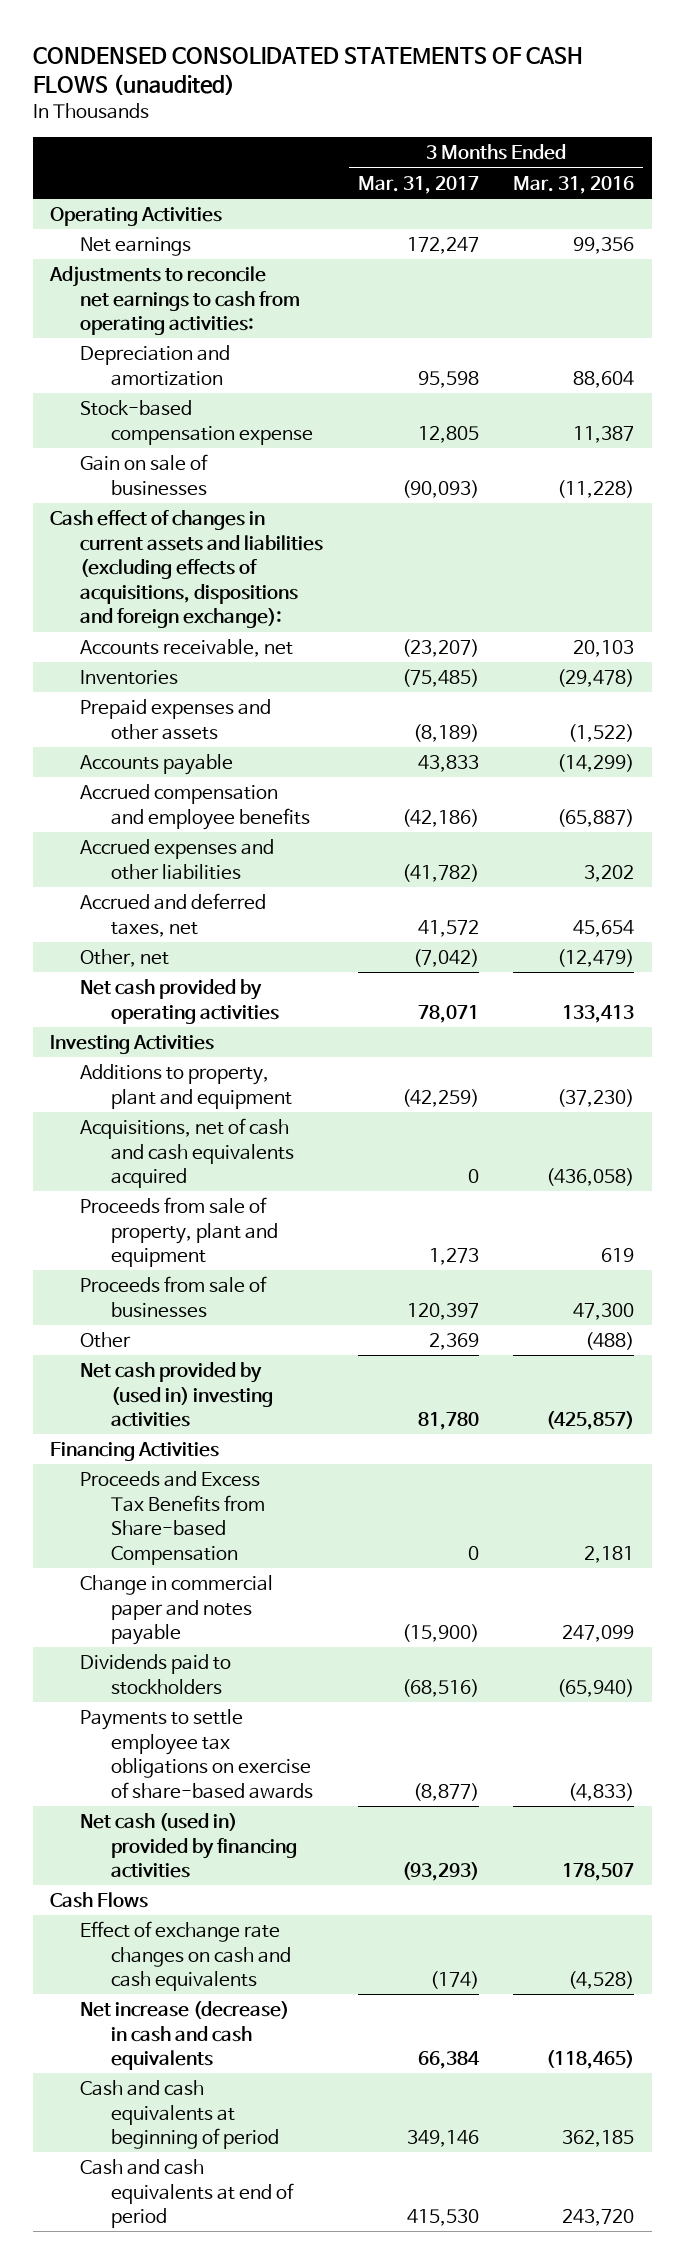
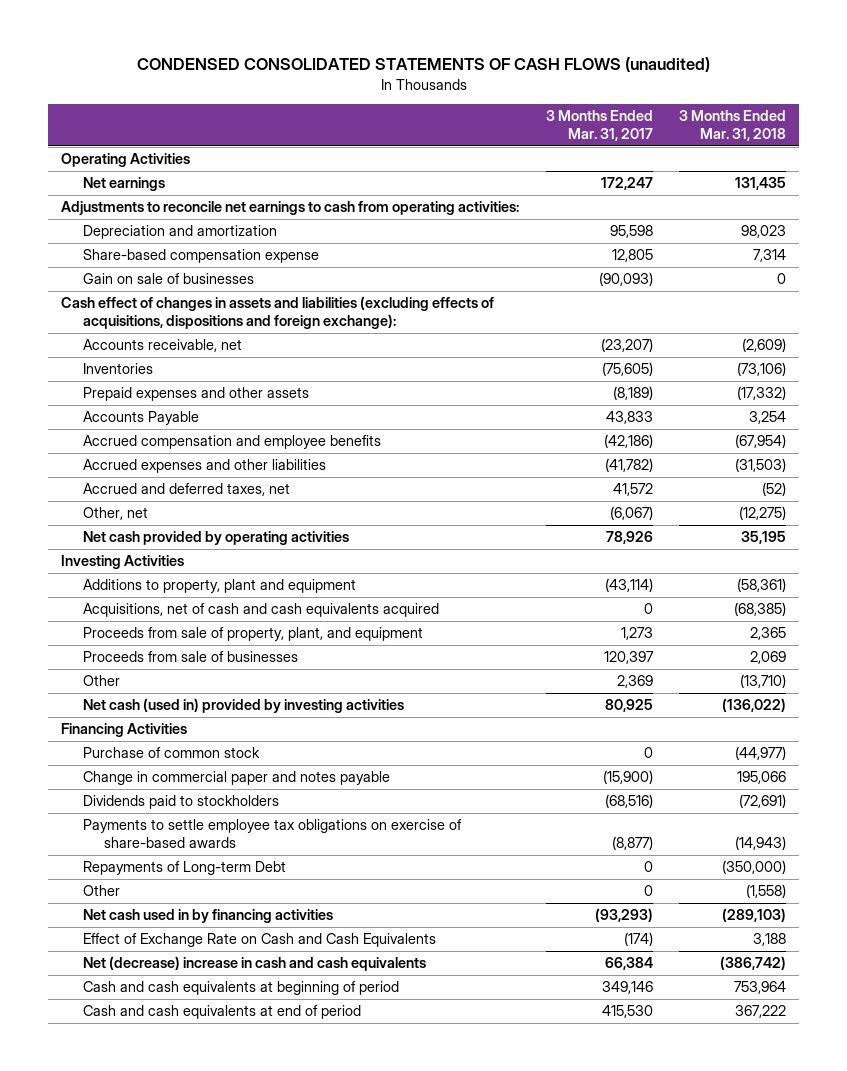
[513,175,635,194] Mar. 31, 2016 -> none
none -> [678,110,786,141] 3 Months Ended Mar. 31, 2018
[80,400,313,445] Stock-based compensation expense -> [82,249,319,264] Share-based compensation expense
[50,510,324,629] Cash effect of changes in current assets and liabilities (excluding effects of acquisitions, dispositions and foreign exchange): -> [61,296,495,330] Cash effect of changes in assets and liabilities (excluding effects of acquisitions, dispositions and foreign exchange):
[401,669,479,688] (75,485) -> [601,362,653,377] (75,605)
[80,754,234,776] Accounts payable -> [82,411,199,426] Accounts Payable
[412,949,479,968] (7,042) -> [609,506,653,521] (6,067)
[417,1004,479,1023] 78,071 -> [605,531,653,545] 78,926
[401,1088,479,1107] (42,259) -> [604,578,653,593] (43,114)
[80,1197,278,1268] Proceeds from sale of property, plant and equipment -> [82,627,423,642] Proceeds from sale of property, plant, and equipment
[80,1362,273,1428] Net cash provided by (used in) investing activities -> [82,698,404,714] Net cash (used in) provided by investing activities
[417,1412,479,1431] 81,780 -> [604,699,653,713] 80,925
[80,1471,265,1565] Proceeds and Excess Tax Benefits from Share-based Compensation -> none
none -> [82,747,260,759] Purchase of common stock
[50,1892,149,1909] Cash Flows -> none
none -> [82,861,286,876] Repayments of Long-term Debt
none -> [82,885,120,897] Other
[80,1813,297,1879] Net cash (used in) provided by financing activities -> [82,909,333,924] Net cash used in by financing activities
[80,1921,291,1992] Effect of exchange rate changes on cash and cash equivalents -> [82,933,436,948] Effect of Exchange Rate on Cash and Cash Equivalents
[80,2001,290,2071] Net increase (decrease) in cash and cash equivalents -> [82,956,426,972] Net (decrease) increase in cash and cash equivalents

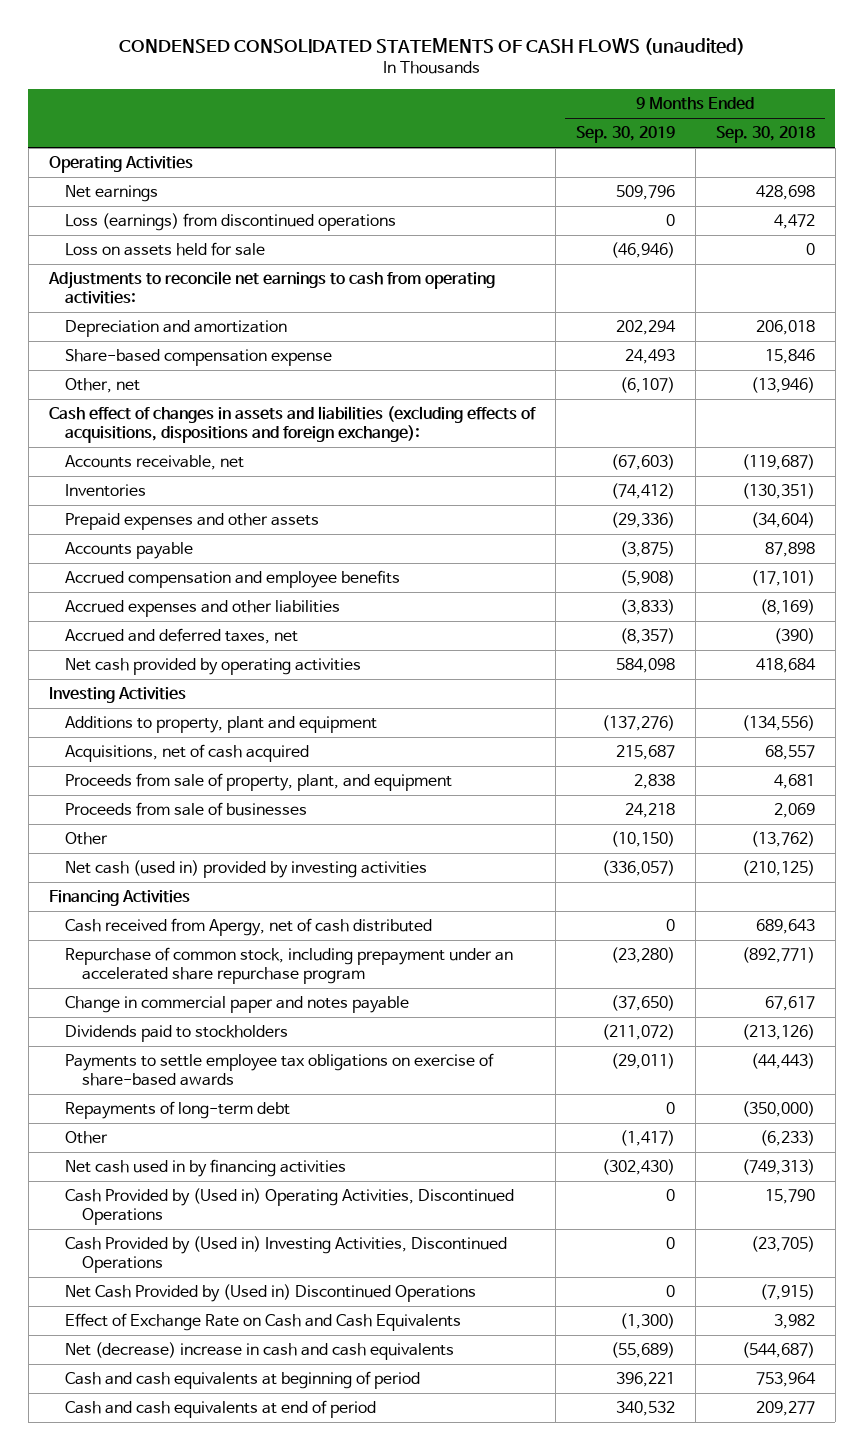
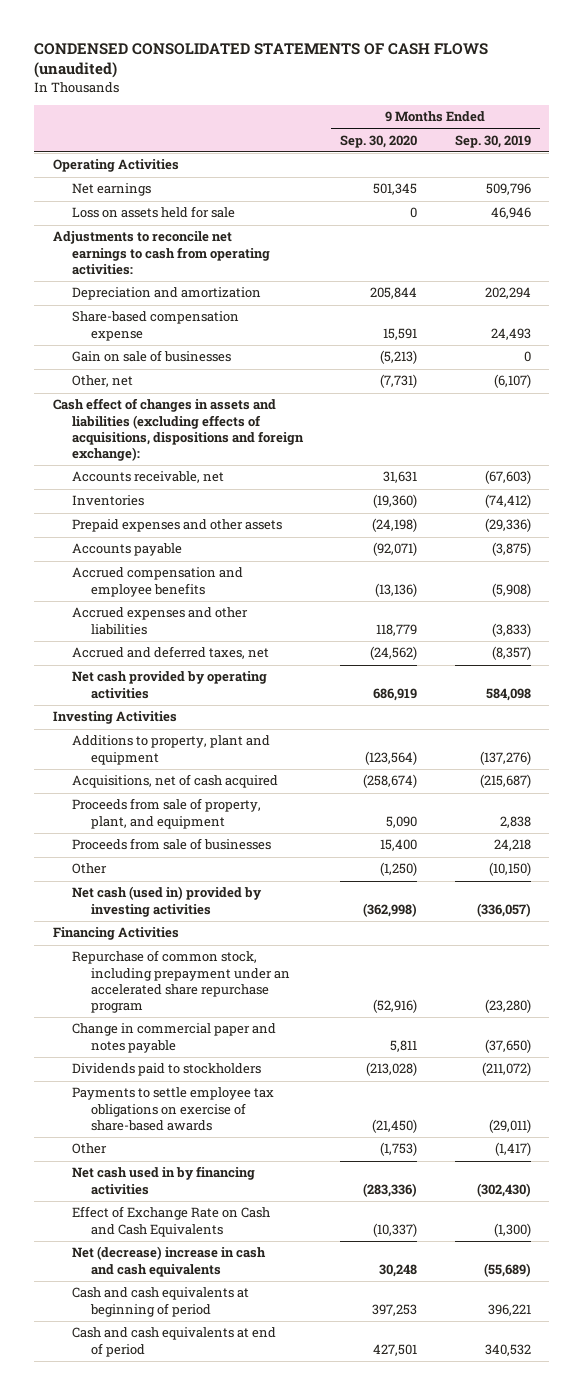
[715,126,815,144] Sep. 30, 2018 -> none
none -> [340,134,418,148] Sep. 30, 2020
[65,213,397,232] Loss (earnings) from discontinued operations -> none
[610,242,675,259] (46,946) -> [490,207,531,220] 46,946
none -> [71,350,231,363] Gain on sale of businesses
[615,745,675,761] 215,687 -> [479,774,531,789] (215,687)
[65,918,433,937] Cash received from Apergy, net of cash distributed -> none
[65,1101,291,1120] Repayments of long-term debt -> none
[65,1188,515,1226] Cash Provided by (Used in) Operating Activities, Discontinued Operations -> none
[65,1236,508,1274] Cash Provided by (Used in) Investing Activities, Discontinued Operations -> none
[65,1284,477,1303] Net Cash Provided by (Used in) Discontinued Operations -> none

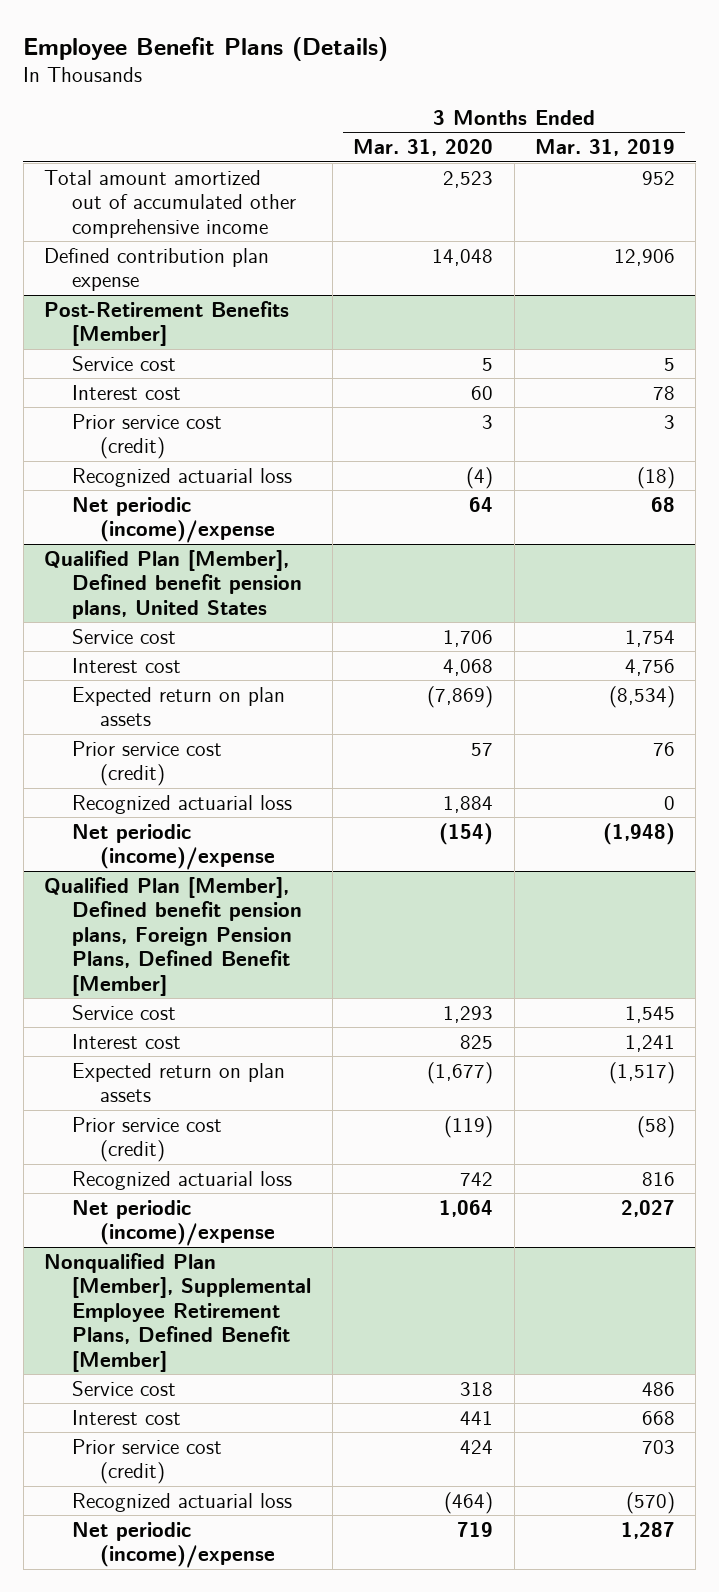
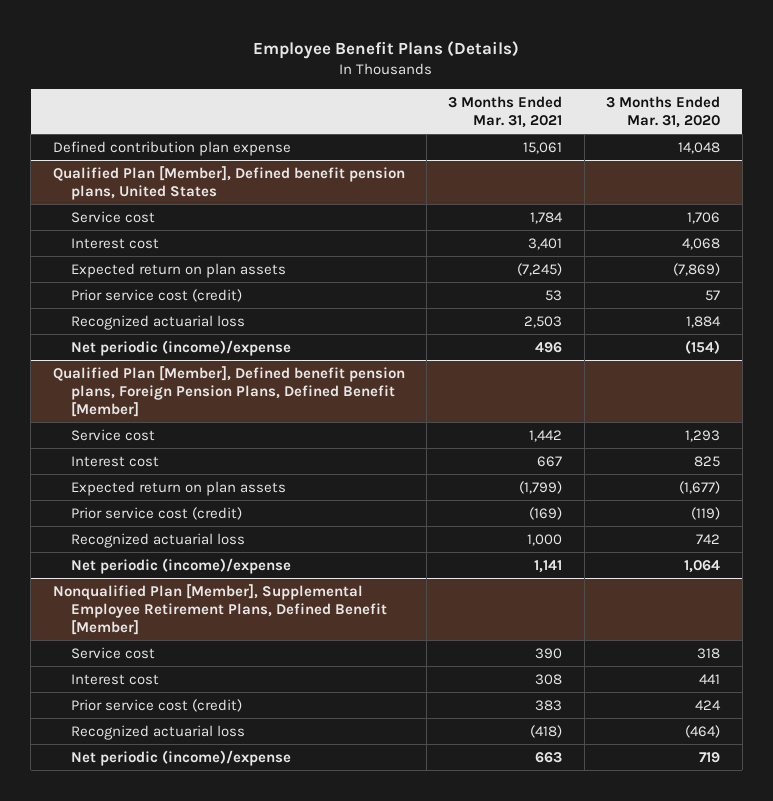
[534,138,675,156] Mar. 31, 2019 -> none
none -> [448,95,563,128] 3 Months Ended Mar. 31, 2021
[44,169,297,238] Total amount amortized out of accumulated other comprehensive income -> none
[44,300,290,347] Post-Retirement Benefits [Member] -> none
[72,355,177,371] Service cost -> none
[72,384,182,400] Interest cost -> none
[72,413,223,460] Prior service cost (credit) -> none
[72,467,293,487] Recognized actuarial loss -> none
[72,496,276,544] Net periodic (income)/expense -> none

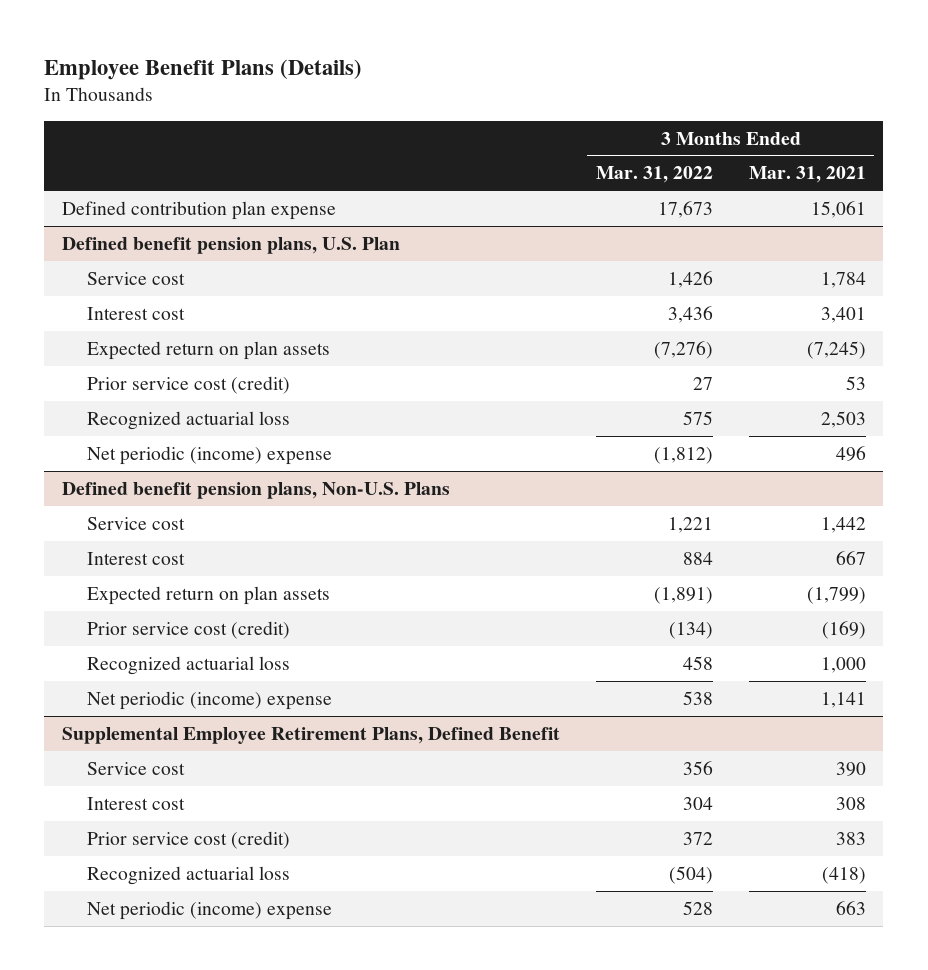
[606,95,721,128] 3 Months Ended Mar. 31, 2020 -> none
none -> [595,166,713,184] Mar. 31, 2022
[52,165,405,200] Qualified Plan [Member], Defined benefit pension plans, United States -> none
none -> [62,236,401,254] Defined benefit pension plans, U.S. Plan
[52,365,405,417] Qualified Plan [Member], Defined benefit pension plans, Foreign Pension Plans, Defined Benefit [Member] -> none
[70,339,291,356] Net periodic (income)/expense -> [87,445,333,465] Net periodic (income) expense
none -> [62,481,451,499] Defined benefit pension plans, Non-U.S. Plans
[70,557,291,574] Net periodic (income)/expense -> [87,690,333,710] Net periodic (income) expense
[52,583,387,635] Nonqualified Plan [Member], Supplemental Employee Retirement Plans, Defined Benefit [Member] -> [62,726,561,744] Supplemental Employee Retirement Plans, Defined Benefit
[70,749,291,766] Net periodic (income)/expense -> [87,900,333,920] Net periodic (income) expense

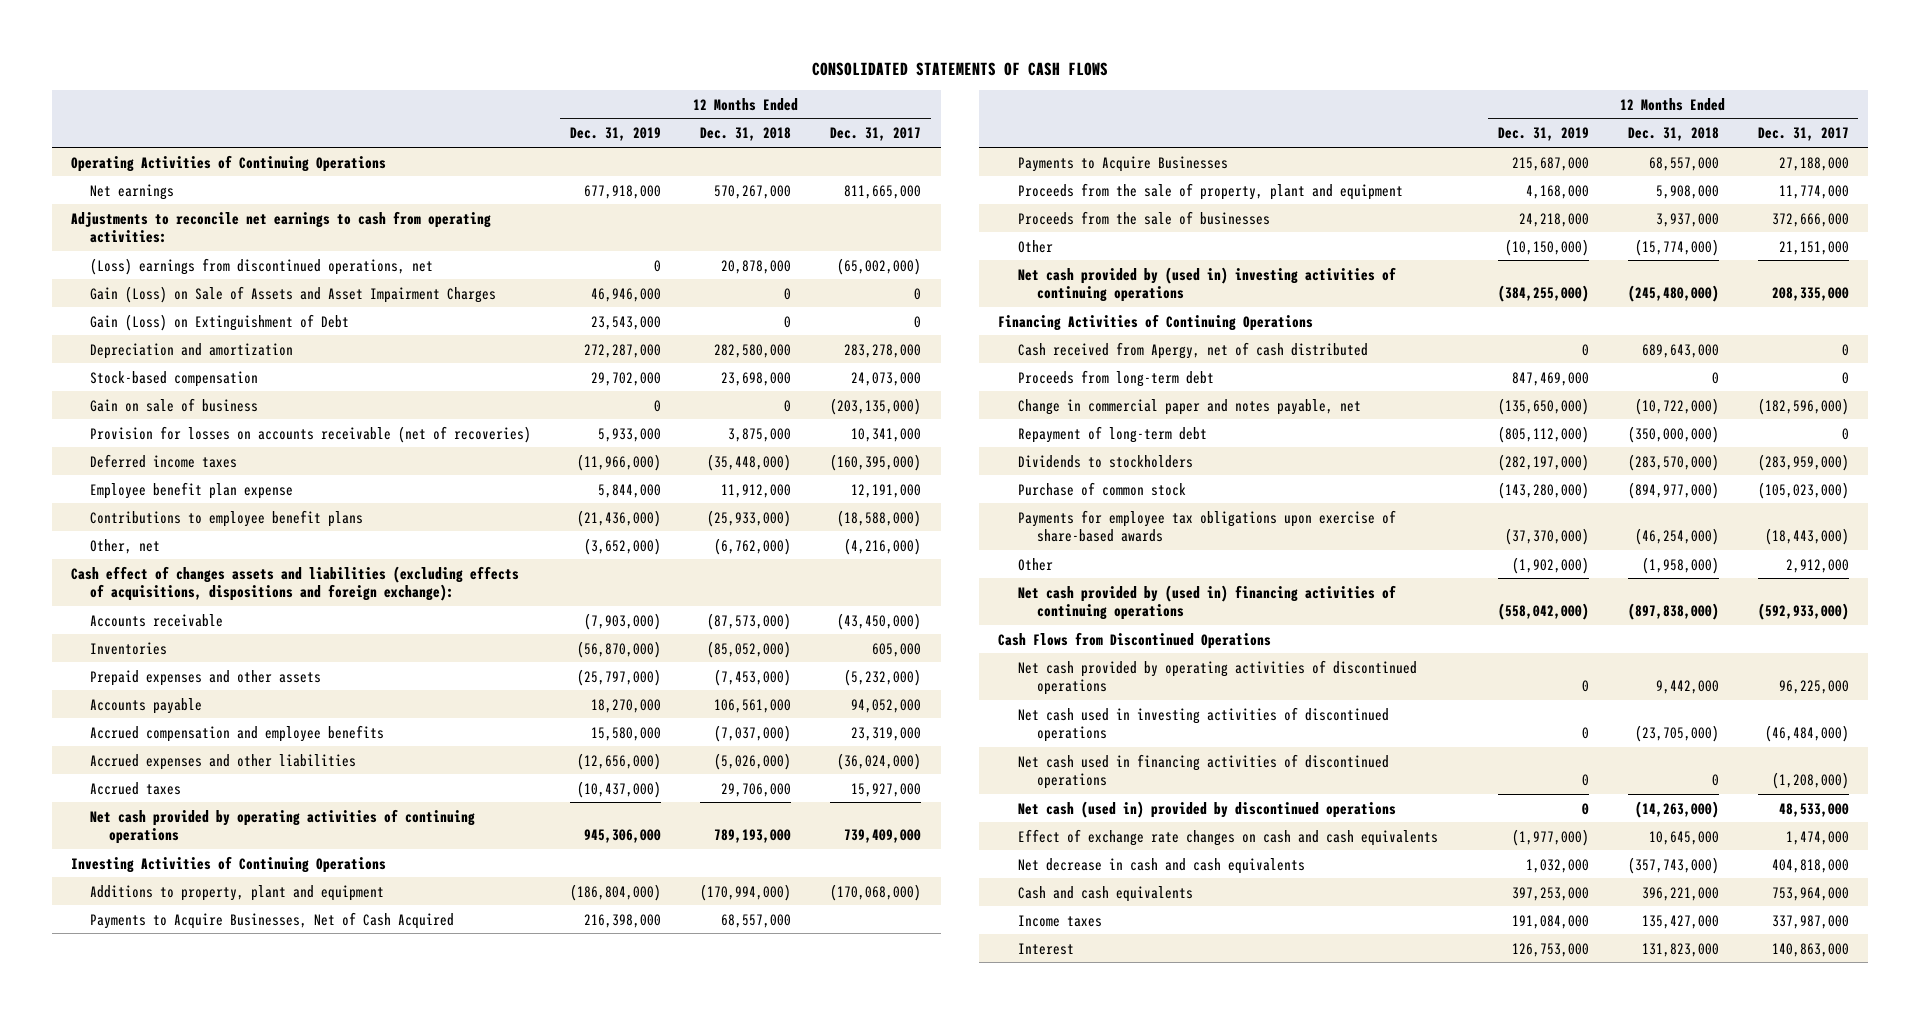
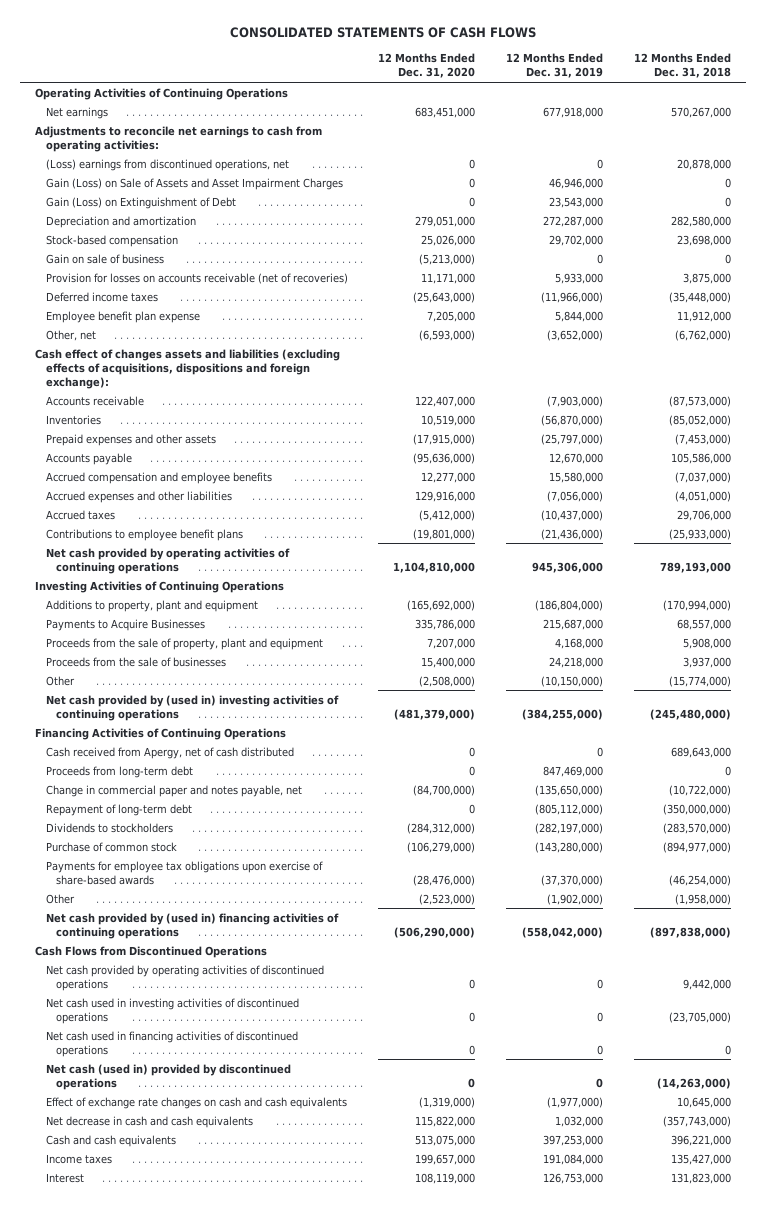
[830,127,922,142] Dec. 31, 2017 -> none
none -> [378,53,476,79] 12 Months Ended Dec. 31, 2020
[591,698,662,713] 18,270,000 -> [549,452,604,464] 12,670,000
[714,698,792,713] 106,561,000 -> [670,452,731,464] 105,586,000
[577,752,662,770] (12,656,000) -> [547,490,604,502] (7,056,000)
[714,752,792,770] (5,026,000) -> [674,490,731,502] (4,051,000)
[90,509,364,527] Contributions to employee benefit plans -> [45,528,243,541] Contributions to employee benefit plans
[90,911,455,929] Payments to Acquire Businesses, Net of Cash Acquired -> none

